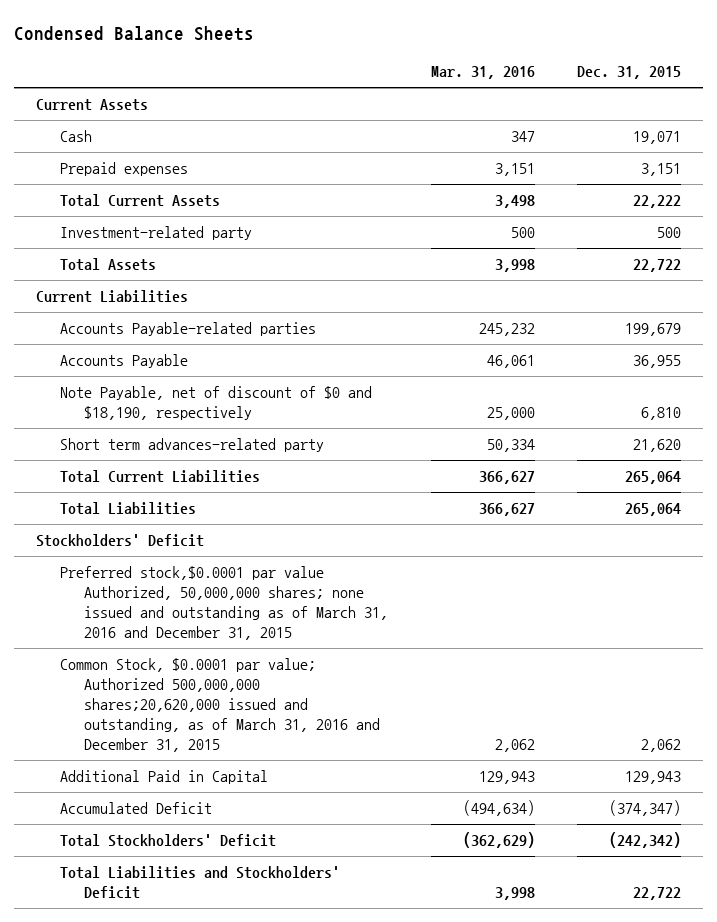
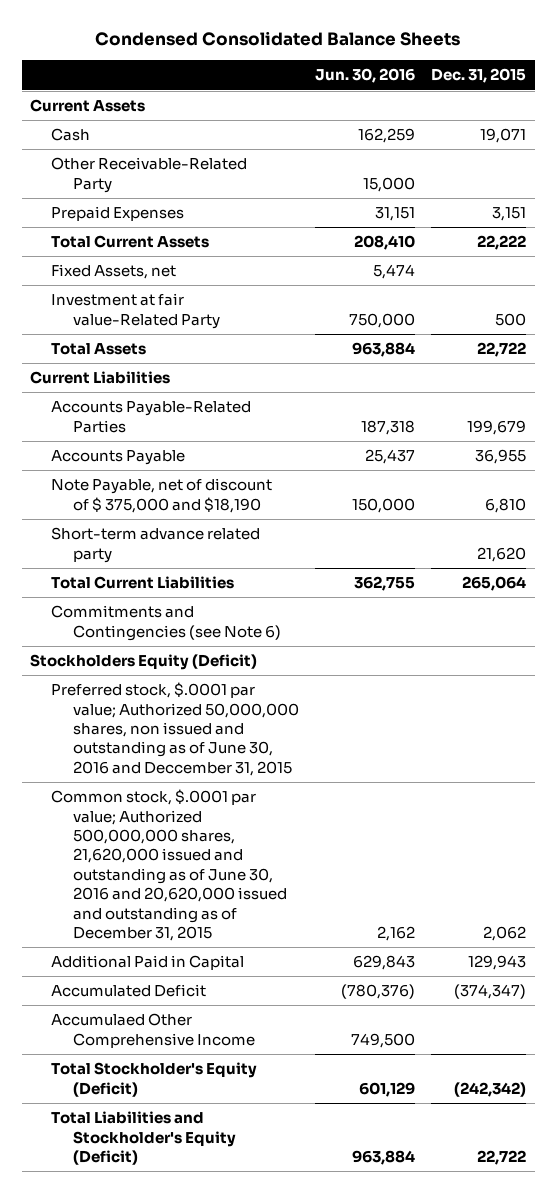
[14,26,255,42] Condensed Balance Sheets -> [95,31,461,47] Condensed Consolidated Balance Sheets
[430,66,535,80] Mar. 31, 2016 -> none
none -> [314,68,415,84] Jun. 30, 2016
none -> [51,157,248,193] Other Receivable-Related Party
[59,162,188,177] Prepaid expenses -> [51,206,185,222] Prepaid Expenses
none -> [51,264,177,280] Fixed Assets, net
[59,226,252,241] Investment-related party -> [51,293,220,329] Investment at fair value-Related Party
[59,322,316,337] Accounts Payable-related parties -> [51,401,252,433] Accounts Payable-Related Parties
[59,386,372,421] Note Payable, net of discount of $0 and $18,190, respectively -> [51,478,273,513] Note Payable, net of discount of $ 375,000 and $18,190
[59,438,324,453] Short term advances-related party -> [51,527,261,563] Short-term advance related party
[59,502,196,516] Total Liabilities -> none
none -> [51,605,281,641] Commitments and Contingencies (see Note 6)
[35,534,204,548] Stockholders' Deficit -> [30,654,258,671] Stockholders Equity (Deficit)
[59,566,388,641] Preferred stock,$0.0001 par value Authorized, 50,000,000 shares; none issued and outstanding as of March 31, 2016 and December 31, 2015 -> [51,682,299,776] Preferred stock, $.0001 par value; Authorized 50,000,000 shares, non issued and outstanding as of June 30, 2016 and Deccember 31, 2015
[59,658,380,753] Common Stock, $0.0001 par value; Authorized 500,000,000 shares;20,620,000 issued and outstanding, as of March 31, 2016 and December 31, 2015 -> [51,789,287,942] Common stock, $.0001 par value; Authorized 500,000,000 shares, 21,620,000 issued and outstanding as of June 30, 2016 and 20,620,000 issued and outstanding as of December 31, 2015
none -> [51,1013,255,1048] Accumulaed Other Comprehensive Income
[59,834,276,848] Total Stockholders' Deficit -> [51,1062,258,1097] Total Stockholder's Equity (Deficit)
[59,866,340,900] Total Liabilities and Stockholders' Deficit -> [51,1111,236,1166] Total Liabilities and Stockholder's Equity (Deficit)

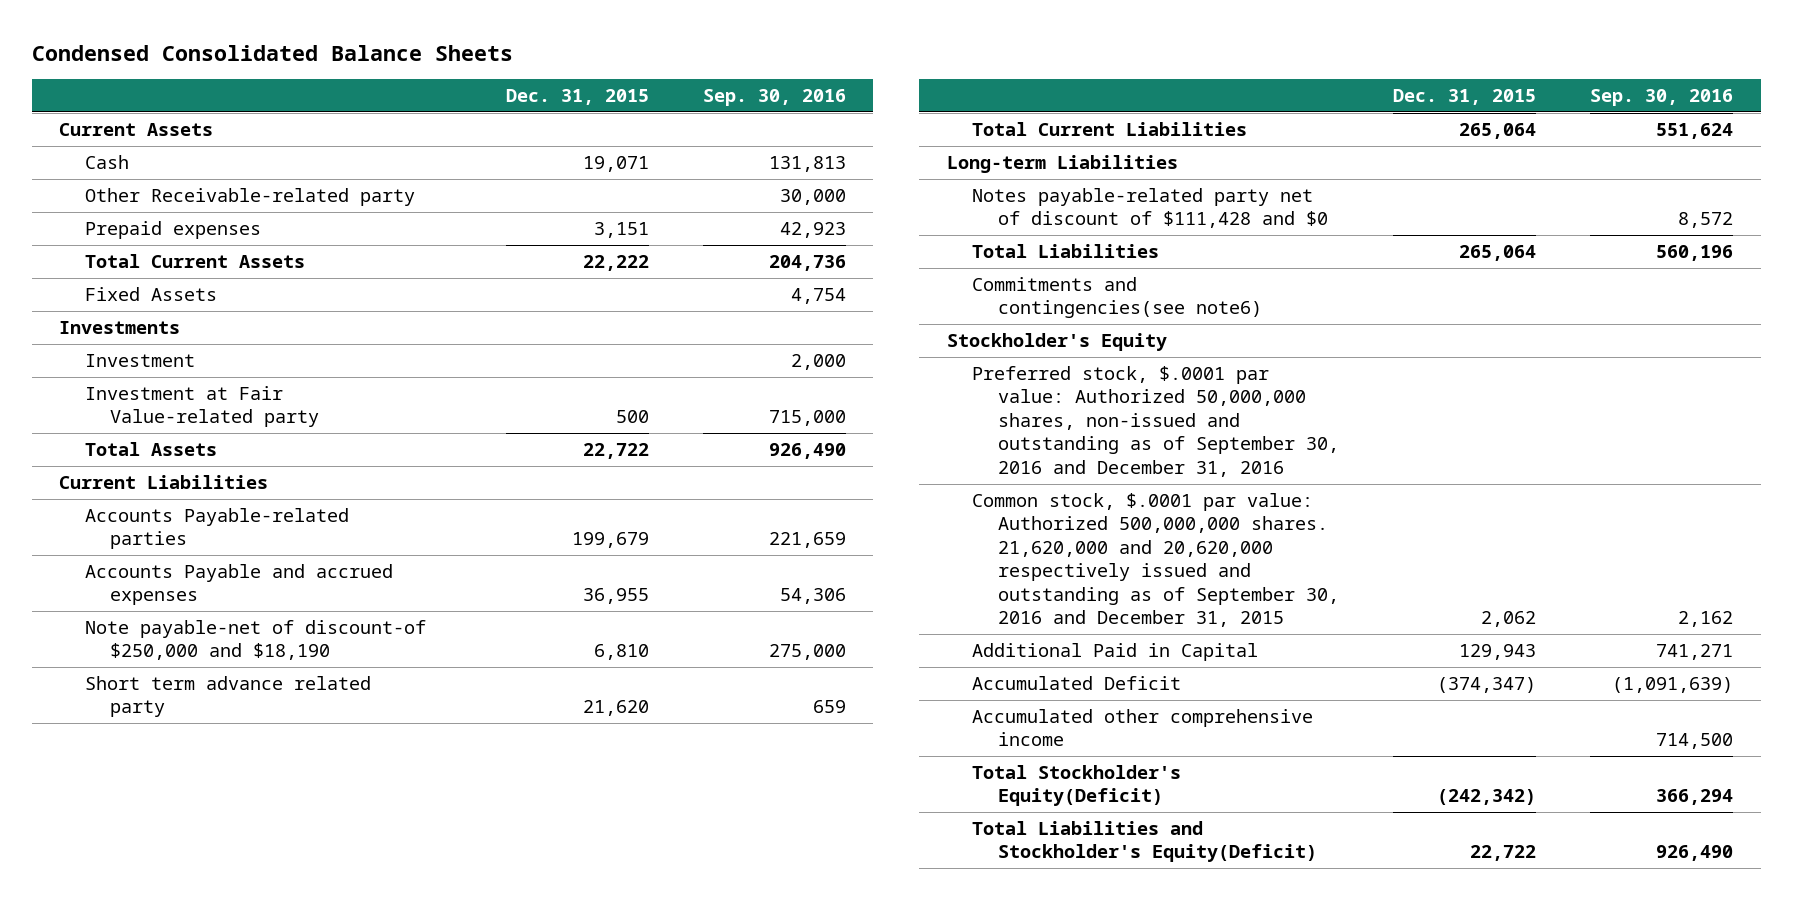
[314,68,415,84] Jun. 30, 2016 -> none
none -> [702,89,846,107] Sep. 30, 2016
[51,157,248,193] Other Receivable-Related Party -> [84,187,415,206] Other Receivable-related party
[51,206,185,222] Prepaid Expenses -> [84,220,261,239] Prepaid expenses
[51,264,177,280] Fixed Assets, net -> [84,286,217,301] Fixed Assets
none -> [59,320,181,334] Investments
none -> [84,353,195,367] Investment
[51,293,220,329] Investment at fair value-Related Party -> [84,385,320,428] Investment at Fair Value-related party
[51,401,252,433] Accounts Payable-Related Parties -> [84,507,349,550] Accounts Payable-related parties
[51,450,186,466] Accounts Payable -> [84,563,393,606] Accounts Payable and accrued expenses
[51,478,273,513] Note Payable, net of discount of $ 375,000 and $18,190 -> [84,619,426,661] Note payable-net of discount-of $250,000 and $18,190
[51,527,261,563] Short-term advance related party -> [84,675,371,718] Short term advance related party
none -> [946,154,1178,173] Long-term Liabilities
none -> [972,187,1328,229] Notes payable-related party net of discount of $111,428 and $0
none -> [972,243,1160,258] Total Liabilities
[51,605,281,641] Commitments and Contingencies (see Note 6) -> [972,276,1262,319] Commitments and contingencies(see note6)
[30,654,258,671] Stockholders Equity (Deficit) -> [946,332,1167,351] Stockholder's Equity
[51,682,299,776] Preferred stock, $.0001 par value; Authorized 50,000,000 shares, non issued and outstanding as of June 30, 2016 and Deccember 31, 2015 -> [972,365,1339,477] Preferred stock, $.0001 par value: Authorized 50,000,000 shares, non-issued and outstanding as of September 30, 2016 and December 31, 2016
[51,789,287,942] Common stock, $.0001 par value; Authorized 500,000,000 shares, 21,620,000 issued and outstanding as of June 30, 2016 and 20,620,000 issued and outstanding as of December 31, 2015 -> [972,492,1339,628] Common stock, $.0001 par value: Authorized 500,000,000 shares. 21,620,000 and 20,620,000 respectively issued and outstanding as of September 30, 2016 and December 31, 2015
[51,1013,255,1048] Accumulaed Other Comprehensive Income -> [972,708,1314,747] Accumulated other comprehensive income
[51,1062,258,1097] Total Stockholder's Equity (Deficit) -> [972,764,1182,807] Total Stockholder's Equity(Deficit)
[51,1111,236,1166] Total Liabilities and Stockholder's Equity (Deficit) -> [972,820,1317,863] Total Liabilities and Stockholder's Equity(Deficit)

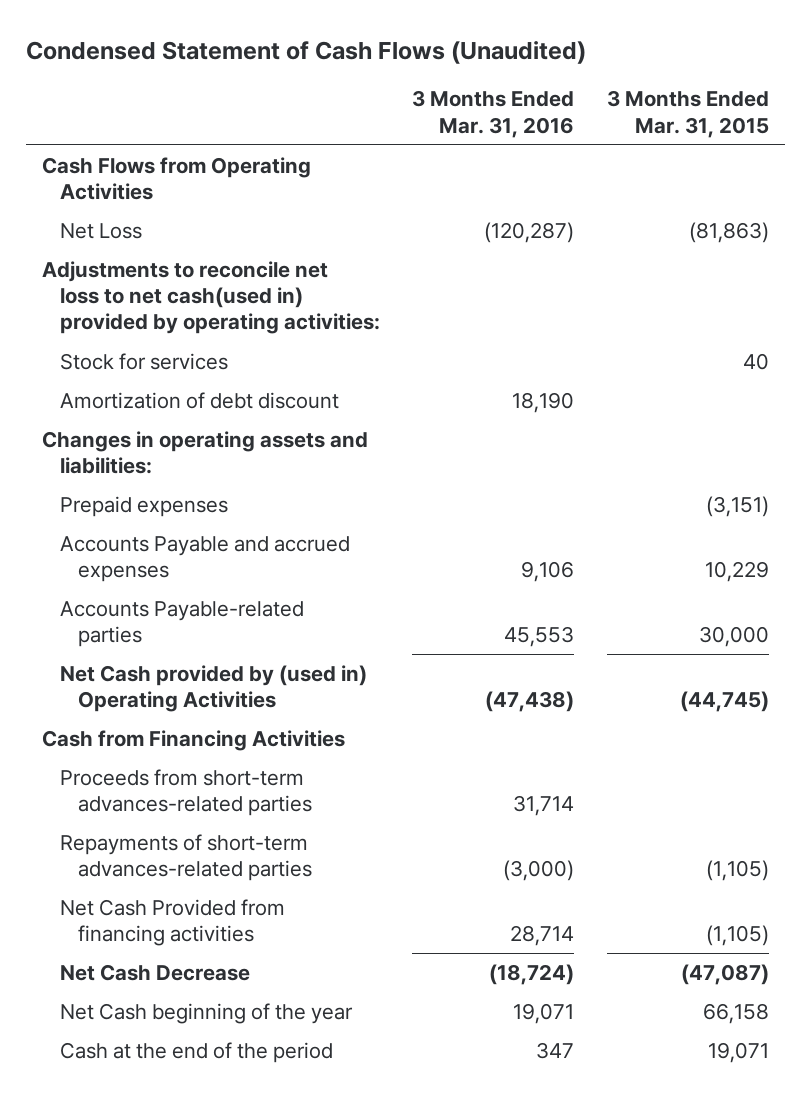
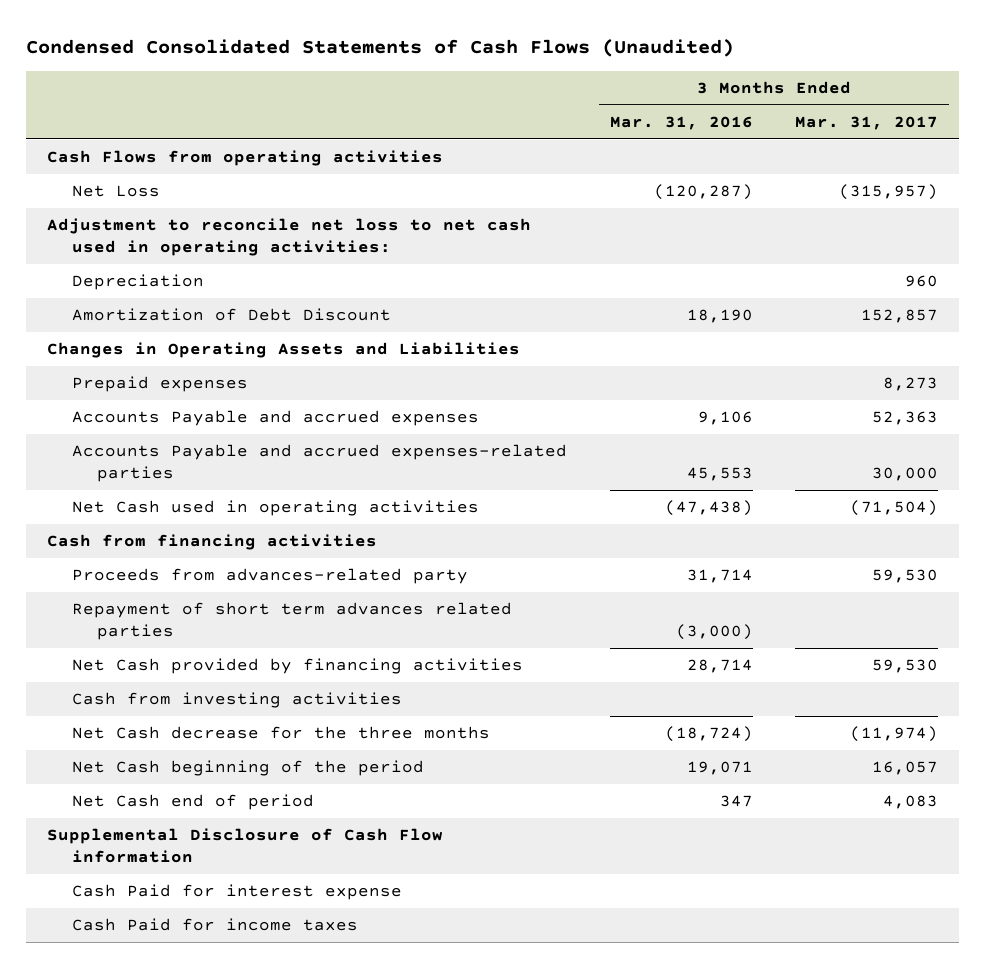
[26,40,587,64] Condensed Statement of Cash Flows (Unaudited) -> [25,39,734,58] Condensed Consolidated Statements of Cash Flows (Unaudited)
[606,90,769,138] 3 Months Ended Mar. 31, 2015 -> none
none -> [795,116,939,131] Mar. 31, 2017
[42,157,312,201] Cash Flows from Operating Activities -> [47,150,444,167] Cash Flows from operating activities
[60,353,229,371] Stock for services -> none
[42,261,381,335] Adjustments to reconcile net loss to net cash(used in) provided by operating activities: -> [47,218,532,256] Adjustment to reconcile net loss to net cash used in operating activities:
none -> [71,274,204,291] Depreciation
[60,392,340,410] Amortization of debt discount -> [71,308,391,322] Amortization of Debt Discount
[42,431,369,475] Changes in operating assets and liabilities: -> [47,342,521,359] Changes in Operating Assets and Liabilities
[60,601,305,648] Accounts Payable-related parties -> [71,444,567,482] Accounts Payable and accrued expenses-related parties
[60,665,368,713] Net Cash provided by (used in) Operating Activities -> [71,500,479,517] Net Cash used in operating activities
[42,730,346,752] Cash from Financing Activities -> [47,534,378,551] Cash from financing activities
[60,769,313,817] Proceeds from short-term advances-related parties -> [71,568,468,585] Proceeds from advances-related party
[60,834,313,882] Repayments of short-term advances-related parties -> [71,602,512,640] Repayment of short term advances related parties
[60,899,286,947] Net Cash Provided from financing activities -> [71,658,523,675] Net Cash provided by financing activities
none -> [71,692,402,709] Cash from investing activities
[60,964,251,982] Net Cash Decrease -> [71,726,490,740] Net Cash decrease for the three months
[60,1003,354,1025] Net Cash beginning of the year -> [71,760,424,777] Net Cash beginning of the period
[60,1042,334,1064] Cash at the end of the period -> [71,794,314,811] Net Cash end of period
none -> [47,828,444,863] Supplemental Disclosure of Cash Flow information
none -> [71,884,402,901] Cash Paid for interest expense
none -> [71,918,358,932] Cash Paid for income taxes

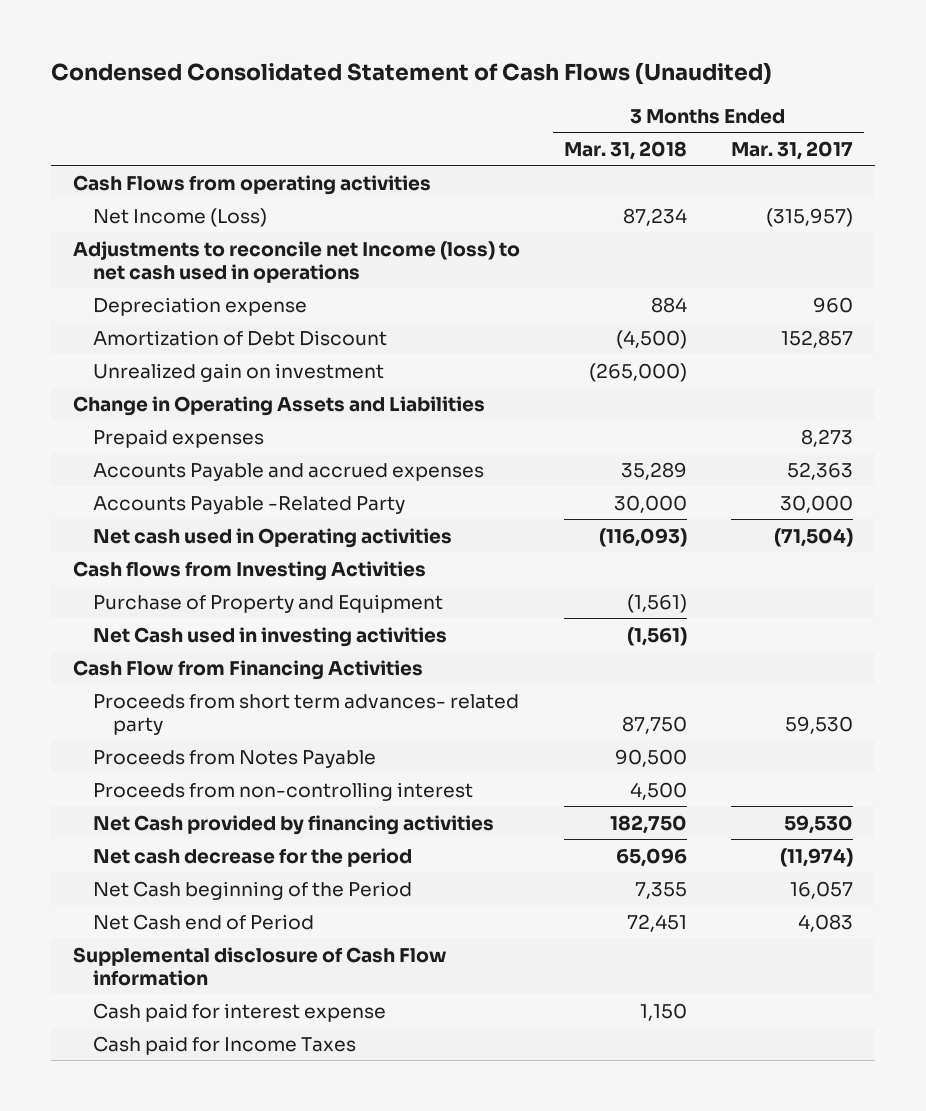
[25,39,734,58] Condensed Consolidated Statements of Cash Flows (Unaudited) -> [50,62,772,86] Condensed Consolidated Statement of Cash Flows (Unaudited)
[609,116,753,131] Mar. 31, 2016 -> none
none -> [563,140,687,160] Mar. 31, 2018
[71,185,160,198] Net Loss -> [92,207,267,227] Net Income (Loss)
[47,218,532,256] Adjustment to reconcile net loss to net cash used in operating activities: -> [72,240,520,283] Adjustments to reconcile net Income (loss) to net cash used in operations
[71,274,204,291] Depreciation -> [92,296,307,316] Depreciation expense
none -> [92,362,384,382] Unrealized gain on investment
[47,342,521,359] Changes in Operating Assets and Liabilities -> [72,395,485,416] Change in Operating Assets and Liabilities
[71,444,567,482] Accounts Payable and accrued expenses-related parties -> none
[71,602,512,640] Repayment of short term advances related parties -> none
none -> [92,495,405,514] Accounts Payable -Related Party
[71,500,479,517] Net Cash used in operating activities -> [92,527,452,548] Net cash used in Operating activities
none -> [72,560,426,581] Cash flows from Investing Activities
none -> [92,593,443,613] Purchase of Property and Equipment
none -> [92,626,447,647] Net Cash used in investing activities
[47,534,378,551] Cash from financing activities -> [72,659,423,680] Cash Flow from Financing Activities
[71,568,468,585] Proceeds from advances-related party -> [92,693,519,735] Proceeds from short term advances- related party
none -> [92,749,376,768] Proceeds from Notes Payable
none -> [92,781,473,801] Proceeds from non-controlling interest
[71,692,402,709] Cash from investing activities -> none
[71,726,490,740] Net Cash decrease for the three months -> [92,847,412,867] Net cash decrease for the period
[71,760,424,777] Net Cash beginning of the period -> [92,880,412,900] Net Cash beginning of the Period
[71,794,314,811] Net Cash end of period -> [92,913,314,930] Net Cash end of Period
[47,828,444,863] Supplemental Disclosure of Cash Flow information -> [72,946,447,986] Supplemental disclosure of Cash Flow information
[71,884,402,901] Cash Paid for interest expense -> [92,1002,386,1022] Cash paid for interest expense
[71,918,358,932] Cash Paid for income taxes -> [92,1035,356,1055] Cash paid for Income Taxes

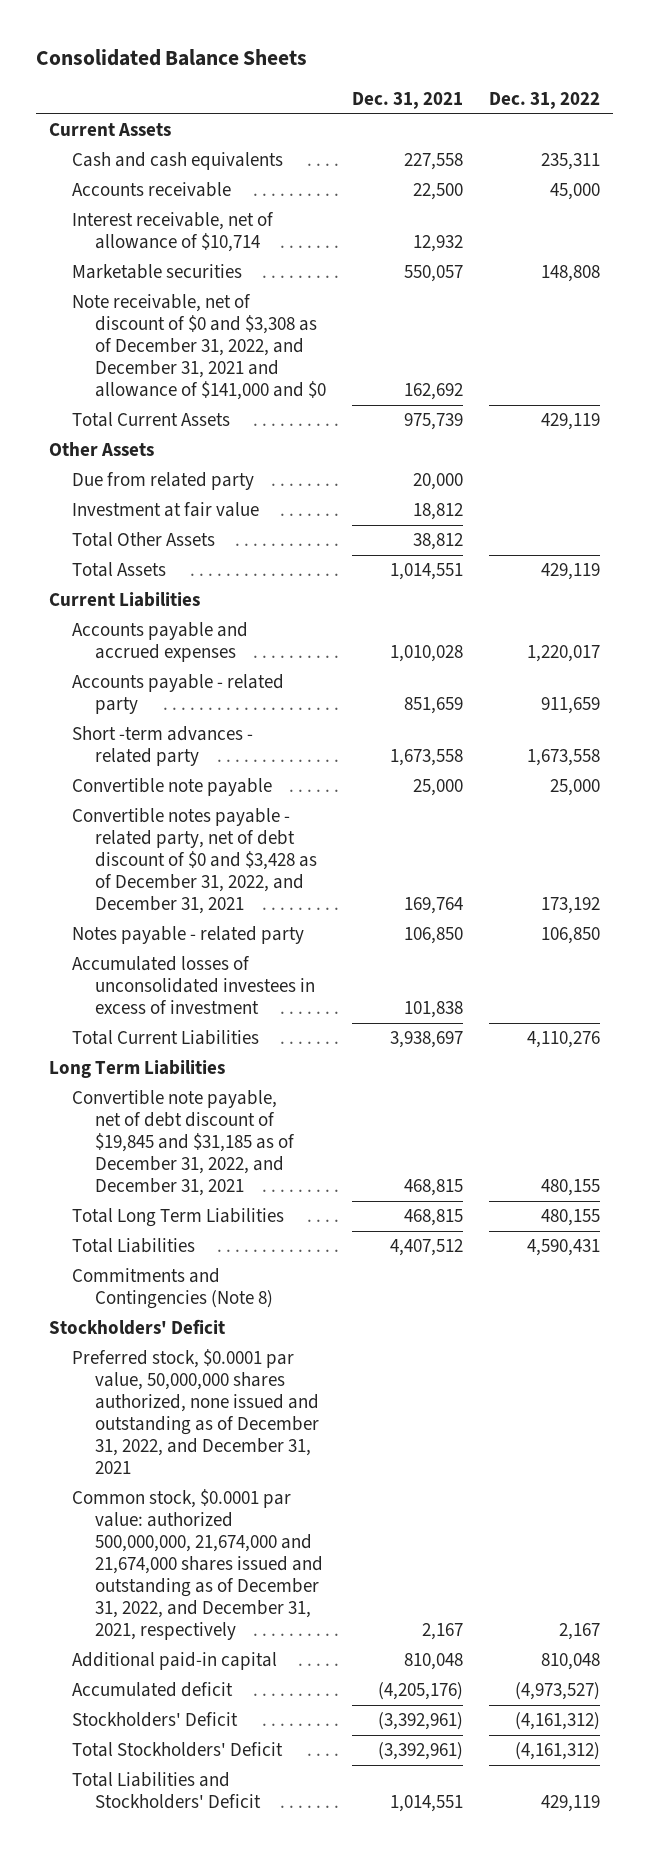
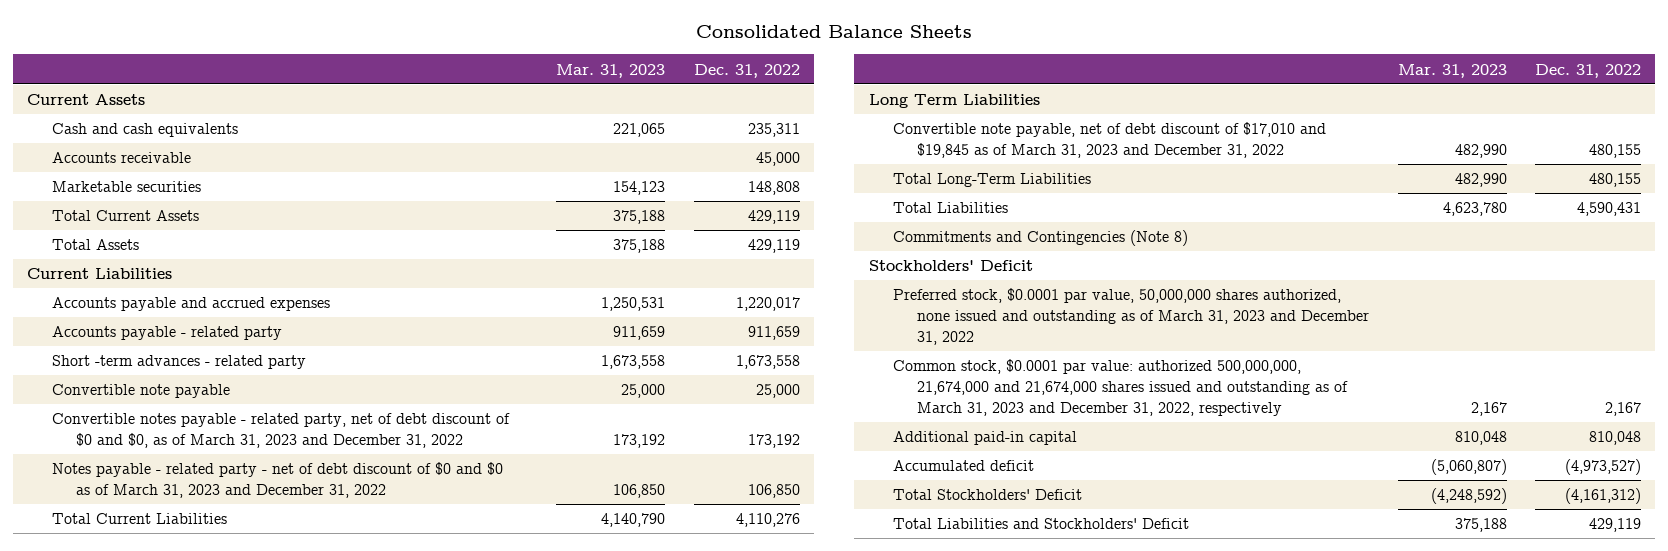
[352,92,464,110] Dec. 31, 2021 -> none
none -> [556,63,666,78] Mar. 31, 2023
[72,211,275,252] Interest receivable, net of allowance of $10,714 -> none
[72,293,327,400] Note receivable, net of discount of $0 and $3,308 as of December 31, 2022, and December 31, 2021 and allowance of $141,000 and $0 -> none
[49,441,155,456] Other Assets -> none
[72,471,255,490] Due from related party -> none
[72,501,260,517] Investment at fair value -> none
[72,531,216,547] Total Other Assets -> none
[72,955,316,1014] Accumulated losses of unconsolidated investees in excess of investment -> none
[72,807,318,914] Convertible notes payable - related party, net of debt discount of $0 and $3,428 as of December 31, 2022, and December 31, 2021 -> [51,413,510,449] Convertible notes payable - related party, net of debt discount of $0 and $0, as of March 31, 2023 and December 31, 2022
[72,925,305,944] Notes payable - related party -> [51,462,503,499] Notes payable - related party - net of debt discount of $0 and $0 as of March 31, 2023 and December 31, 2022
[72,1089,296,1196] Convertible note payable, net of debt discount of $19,845 and $31,185 as of December 31, 2022, and December 31, 2021 -> [892,122,1326,159] Convertible note payable, net of debt discount of $17,010 and $19,845 as of March 31, 2023 and December 31, 2022
[72,1207,285,1227] Total Long Term Liabilities -> [892,173,1091,188] Total Long-Term Liabilities
[72,1348,320,1475] Preferred stock, $0.0001 par value, 50,000,000 shares authorized, none issued and outstanding as of December 31, 2022, and December 31, 2021 -> [892,288,1369,346] Preferred stock, $0.0001 par value, 50,000,000 shares authorized, none issued and outstanding as of March 31, 2023 and December 31, 2022
[72,1488,324,1641] Common stock, $0.0001 par value: authorized 500,000,000, 21,674,000 and 21,674,000 shares issued and outstanding as of December 31, 2022, and December 31, 2021, respectively -> [892,359,1348,417] Common stock, $0.0001 par value: authorized 500,000,000, 21,674,000 and 21,674,000 shares issued and outstanding as of March 31, 2023 and December 31, 2022, respectively
[72,1711,239,1727] Stockholders' Deficit -> none

